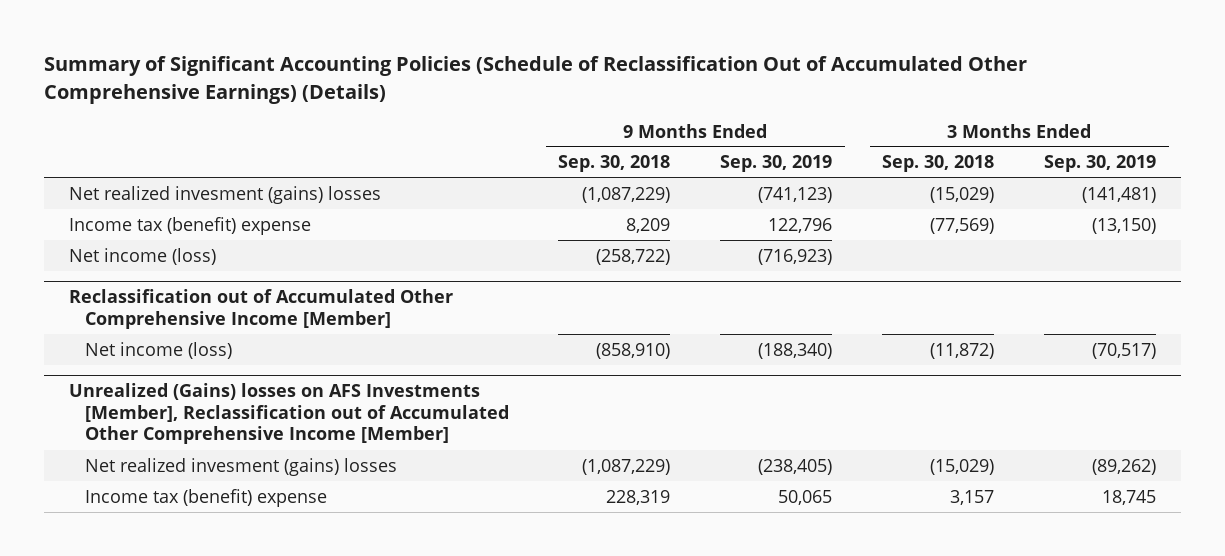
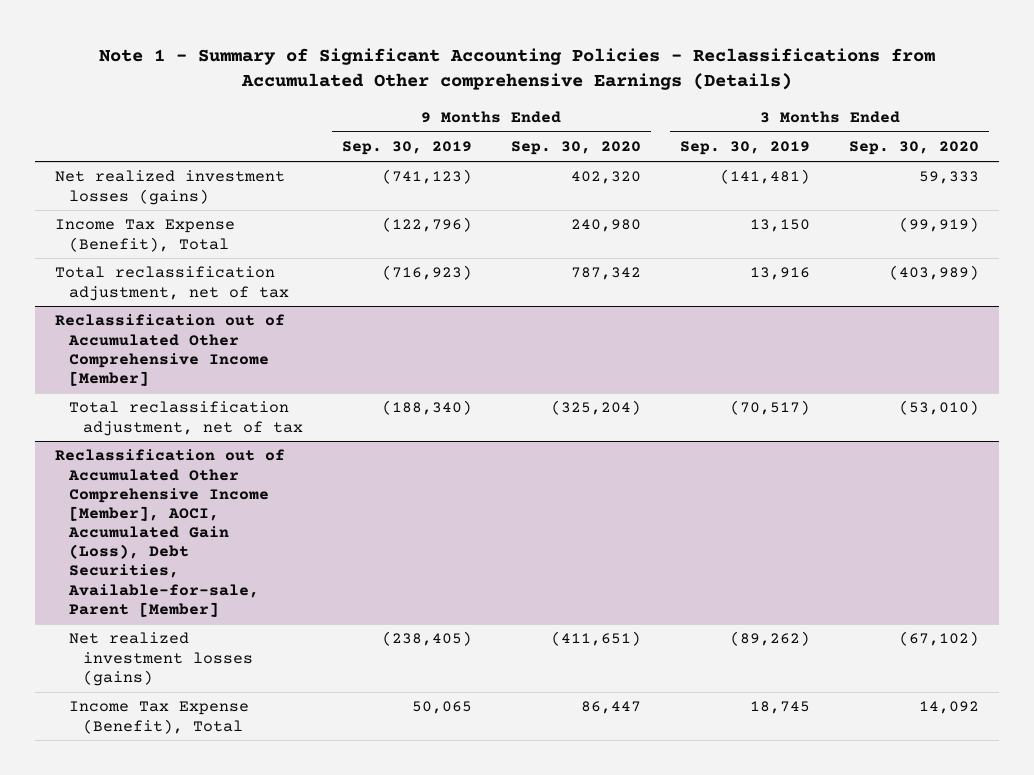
[43,56,1027,104] Summary of Significant Accounting Policies (Schedule of Reclassification Out of Accumulated Other Comprehensive Earnings) (Details) -> [99,47,936,91] Note 1 - Summary of Significant Accounting Policies - Reclassifications from Accumulated Other comprehensive Earnings (Details)
[558,155,671,173] Sep. 30, 2018 -> none
[882,155,995,173] Sep. 30, 2018 -> none
none -> [510,141,641,156] Sep. 30, 2020
none -> [849,141,980,156] Sep. 30, 2020
[68,247,216,265] Net income (loss) -> none
[68,185,381,204] Net realized invesment (gains) losses -> [54,170,285,205] Net realized investment losses (gains)
[68,216,311,235] Income tax (benefit) expense -> [54,219,235,252] Income Tax Expense (Benefit), Total
[768,217,833,233] 122,796 -> [381,217,472,233] (122,796)
[1092,217,1157,234] (13,150) -> [749,219,810,233] 13,150
none -> [54,266,289,301] Total reclassification adjustment, net of tax
[68,383,509,445] Unrealized (Gains) losses on AFS Investments [Member], Reclassification out of Accumulated Other Comprehensive Income [Member] -> none
[84,341,232,359] Net income (loss) -> [68,401,303,436] Total reclassification adjustment, net of tax
none -> [54,449,285,617] Reclassification out of Accumulated Other Comprehensive Income [Member], AOCI, Accumulated Gain (Loss), Debt Securities, Available-for-sale, Parent [Member]
[84,457,397,476] Net realized invesment (gains) losses -> [68,632,253,686] Net realized investment losses (gains)
[84,488,327,507] Income tax (benefit) expense -> [68,701,249,734] Income Tax Expense (Benefit), Total

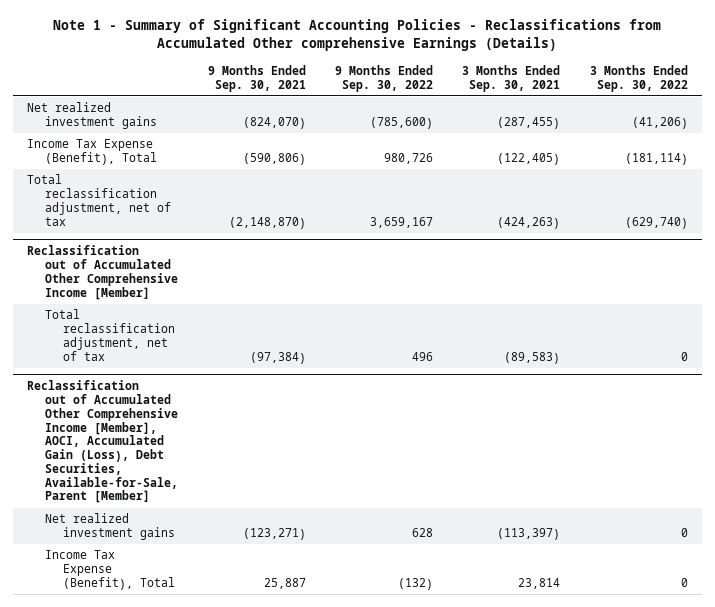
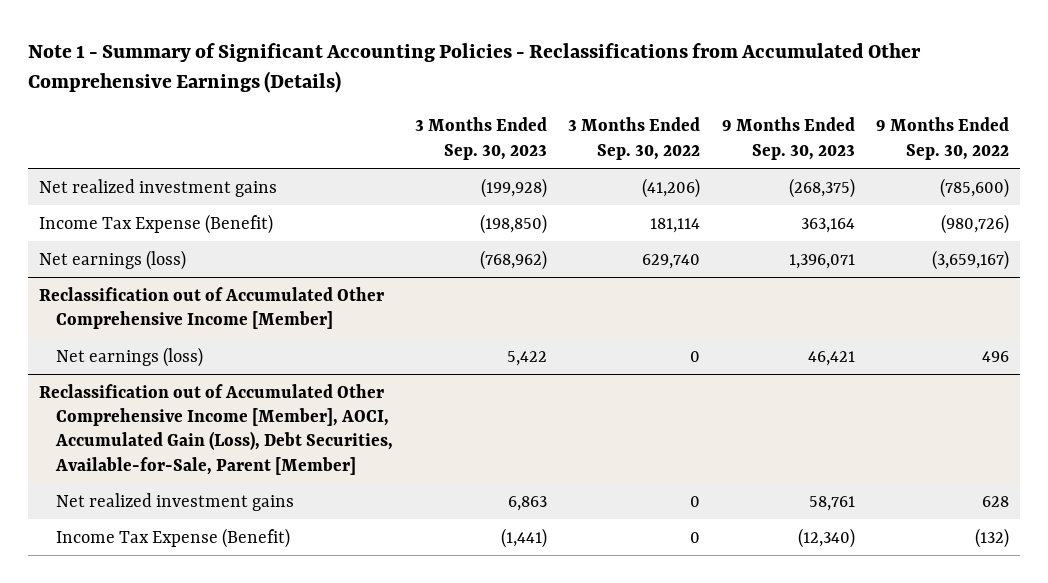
[53,19,662,52] Note 1 - Summary of Significant Accounting Policies - Reclassifications from Accumulated Other comprehensive Earnings (Details) -> [28,43,922,94] Note 1 - Summary of Significant Accounting Policies - Reclassifications from Accumulated Other Comprehensive Earnings (Details)
[207,64,306,92] 9 Months Ended Sep. 30, 2021 -> none
[462,64,561,92] 3 Months Ended Sep. 30, 2021 -> none
none -> [414,117,547,160] 3 Months Ended Sep. 30, 2023
none -> [721,117,855,160] 9 Months Ended Sep. 30, 2023
[27,174,172,226] Total reclassification adjustment, net of tax -> none
[27,139,158,166] Income Tax Expense (Benefit), Total -> [39,213,274,234] Income Tax Expense (Benefit)
[383,153,433,165] 980,726 -> [941,213,1010,234] (980,726)
[624,153,688,166] (181,114) -> [650,217,701,233] 181,114
none -> [39,249,187,270] Net earnings (loss)
[45,309,176,361] Total reclassification adjustment, net of tax -> [56,346,204,367] Net earnings (loss)
[45,550,176,590] Income Tax Expense (Benefit), Total -> [56,527,291,548] Income Tax Expense (Benefit)

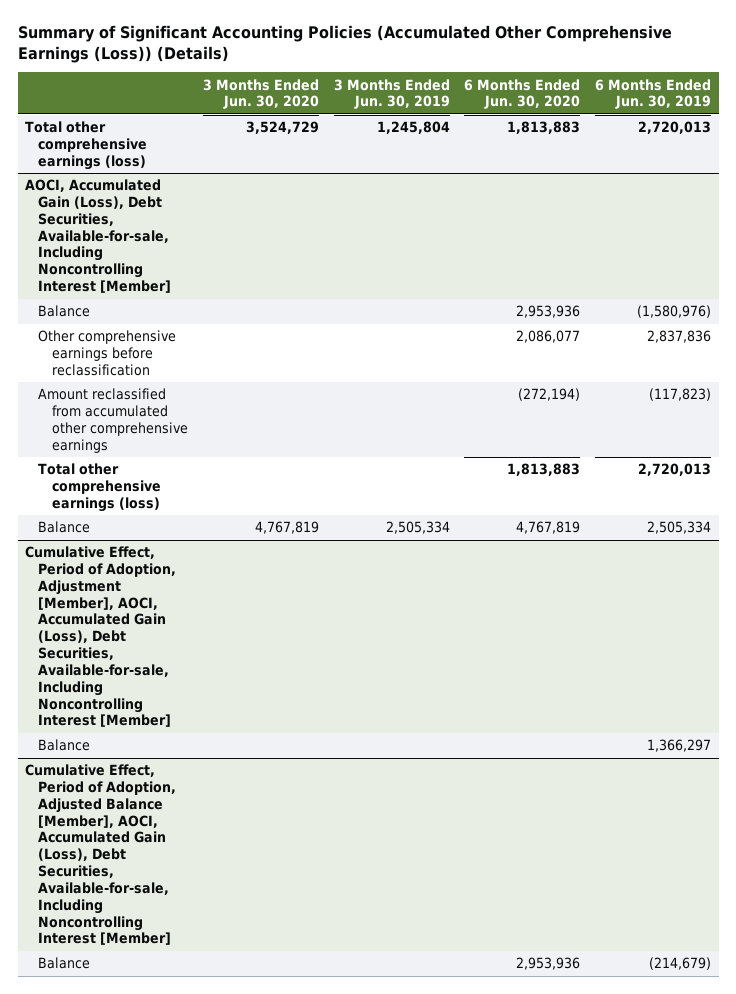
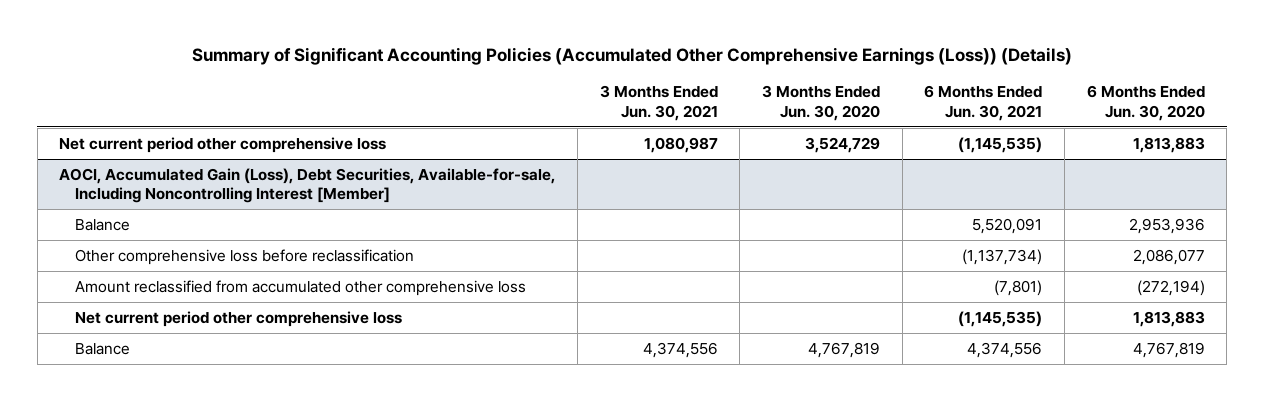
[333,78,450,110] 3 Months Ended Jun. 30, 2019 -> none
[595,78,712,110] 6 Months Ended Jun. 30, 2019 -> none
none -> [599,85,718,121] 3 Months Ended Jun. 30, 2021
none -> [924,85,1043,121] 6 Months Ended Jun. 30, 2021
[24,121,148,170] Total other comprehensive earnings (loss) -> [59,136,387,153] Net current period other comprehensive loss
[38,330,177,376] Other comprehensive earnings before reclassification -> [75,248,415,265] Other comprehensive loss before reclassification
[38,388,188,453] Amount reclassified from accumulated other comprehensive earnings -> [75,279,527,296] Amount reclassified from accumulated other comprehensive loss
[38,463,161,512] Total other comprehensive earnings (loss) -> [75,310,403,327] Net current period other comprehensive loss
[24,546,177,728] Cumulative Effect, Period of Adoption, Adjustment [Member], AOCI, Accumulated Gain (Loss), Debt Securities, Available-for-sale, Including Noncontrolling Interest [Member] -> none
[38,739,91,752] Balance -> none
[24,764,177,946] Cumulative Effect, Period of Adoption, Adjusted Balance [Member], AOCI, Accumulated Gain (Loss), Debt Securities, Available-for-sale, Including Noncontrolling Interest [Member] -> none
[38,957,91,970] Balance -> none

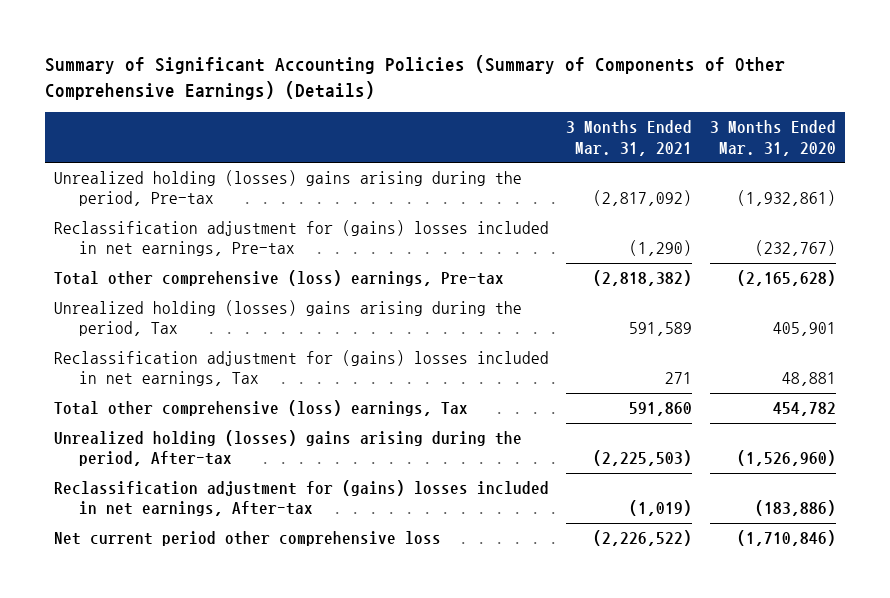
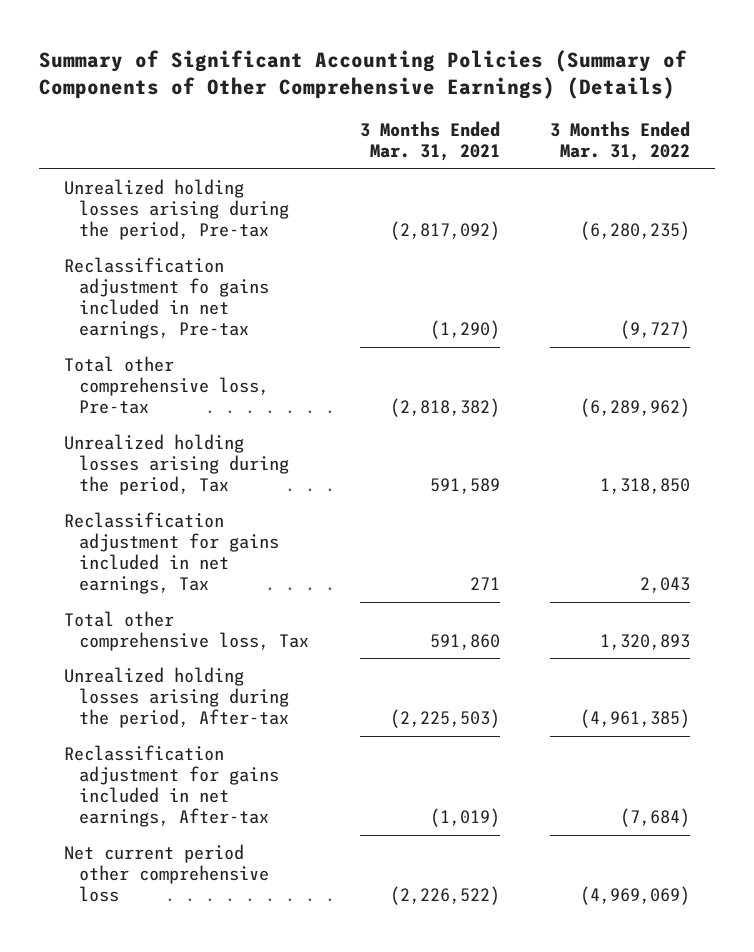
[709,120,836,156] 3 Months Ended Mar. 31, 2020 -> none
none -> [550,121,691,162] 3 Months Ended Mar. 31, 2022
[53,170,522,207] Unrealized holding (losses) gains arising during the period, Pre-tax -> [64,178,290,241] Unrealized holding losses arising during the period, Pre-tax
[53,220,549,257] Reclassification adjustment for (gains) losses included in net earnings, Pre-tax -> [64,256,270,340] Reclassification adjustment fo gains included in net earnings, Pre-tax
[53,270,504,287] Total other comprehensive (loss) earnings, Pre-tax -> [64,355,270,415] Total other comprehensive loss, Pre-tax
[53,300,522,337] Unrealized holding (losses) gains arising during the period, Tax -> [64,433,290,496] Unrealized holding losses arising during the period, Tax
[53,350,549,387] Reclassification adjustment for (gains) losses included in net earnings, Tax -> [64,511,280,595] Reclassification adjustment for gains included in net earnings, Tax
[53,400,468,417] Total other comprehensive (loss) earnings, Tax -> [64,610,310,652] Total other comprehensive loss, Tax
[53,430,522,467] Unrealized holding (losses) gains arising during the period, After-tax -> [64,666,290,729] Unrealized holding losses arising during the period, After-tax
[53,480,549,517] Reclassification adjustment for (gains) losses included in net earnings, After-tax -> [64,744,280,828] Reclassification adjustment for gains included in net earnings, After-tax

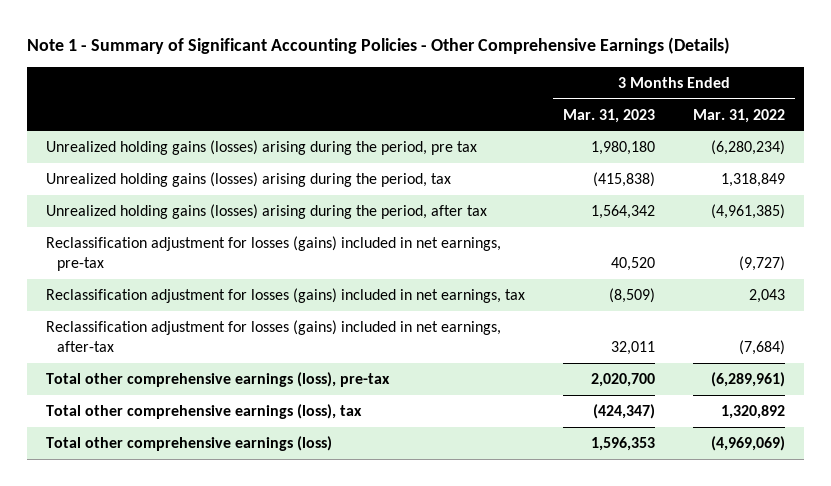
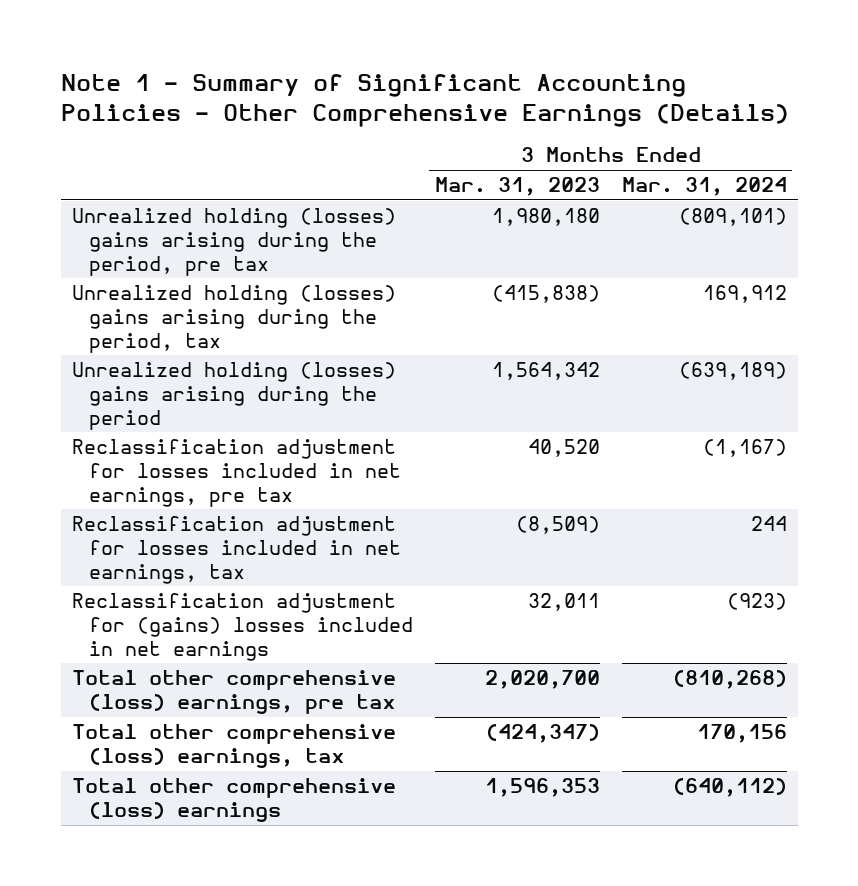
[693,108,786,123] Mar. 31, 2022 -> none
none -> [621,177,787,197] Mar. 31, 2024
[45,139,477,155] Unrealized holding gains (losses) arising during the period, pre tax -> [71,208,396,276] Unrealized holding (losses) gains arising during the period, pre tax
[45,171,451,187] Unrealized holding gains (losses) arising during the period, tax -> [71,285,396,353] Unrealized holding (losses) gains arising during the period, tax
[45,203,487,219] Unrealized holding gains (losses) arising during the period, after tax -> [71,362,396,430] Unrealized holding (losses) gains arising during the period
[45,235,501,271] Reclassification adjustment for losses (gains) included in net earnings, pre-tax -> [71,439,402,507] Reclassification adjustment for losses included in net earnings, pre tax
[45,287,525,303] Reclassification adjustment for losses (gains) included in net earnings, tax -> [71,516,402,584] Reclassification adjustment for losses included in net earnings, tax
[45,319,501,352] Reclassification adjustment for losses (gains) included in net earnings, after-tax -> [71,593,414,661] Reclassification adjustment for (gains) losses included in net earnings
[45,371,390,387] Total other comprehensive earnings (loss), pre-tax -> [71,670,396,714] Total other comprehensive (loss) earnings, pre tax
[45,403,362,419] Total other comprehensive earnings (loss), tax -> [71,724,396,768] Total other comprehensive (loss) earnings, tax
[45,435,332,451] Total other comprehensive earnings (loss) -> [71,778,396,822] Total other comprehensive (loss) earnings

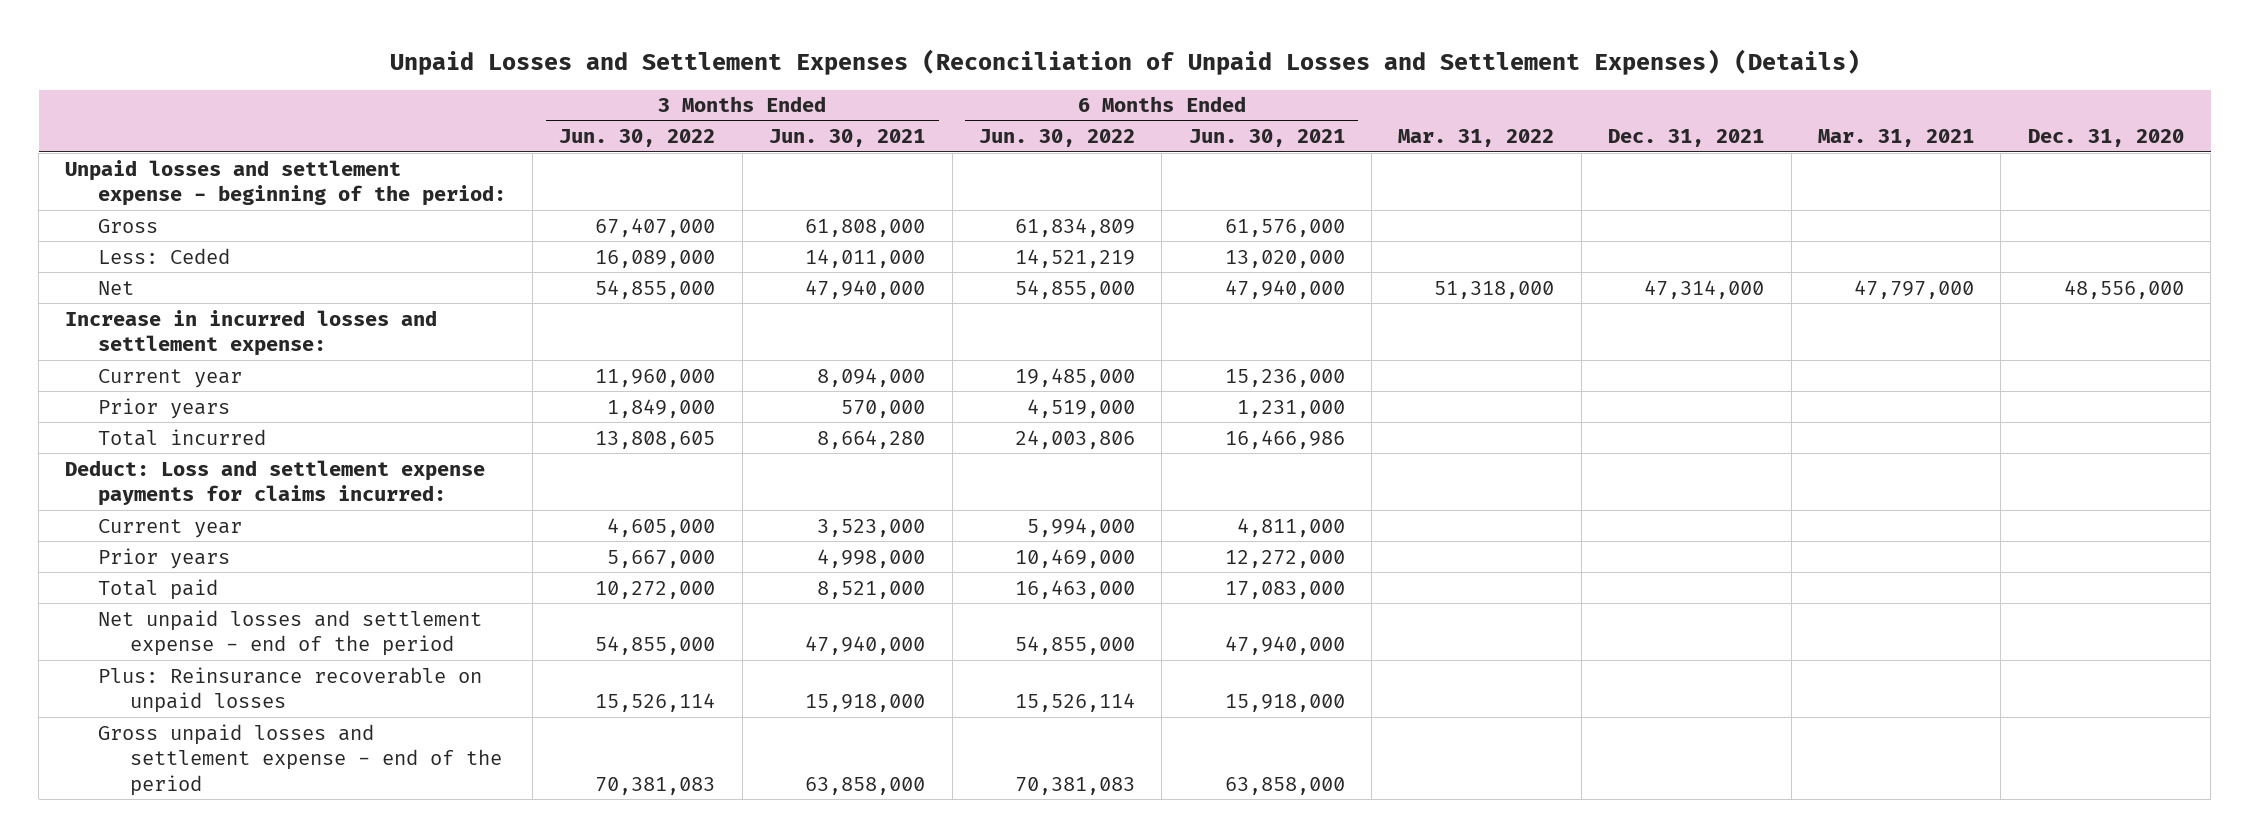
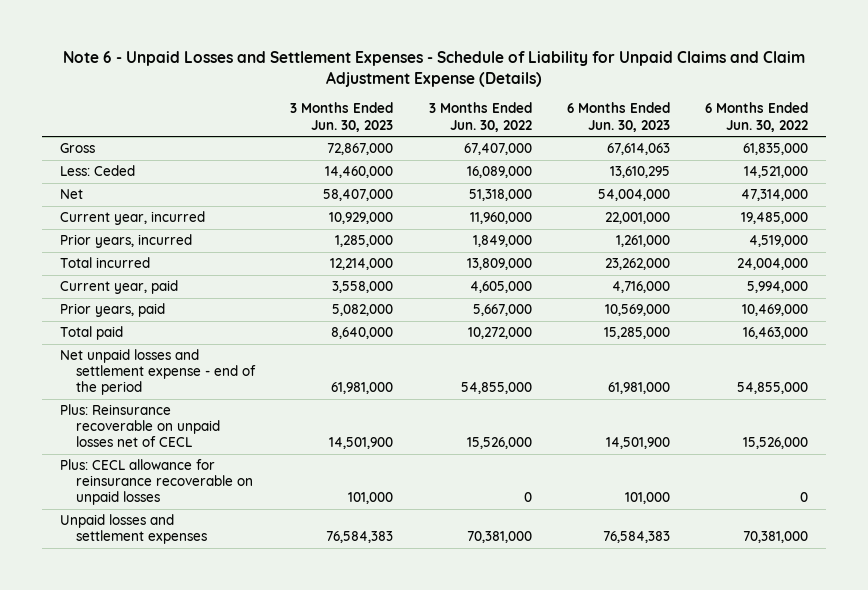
[389,48,1860,75] Unpaid Losses and Settlement Expenses (Reconciliation of Unpaid Losses and Settlement Expenses) (Details) -> [63,51,806,87] Note 6 - Unpaid Losses and Settlement Expenses - Schedule of Liability for Unpaid Claims and Claim Adjustment Expense (Details)
[769,129,926,148] Jun. 30, 2021 -> none
[1188,129,1345,148] Jun. 30, 2021 -> none
[1398,129,1555,148] Mar. 31, 2022 -> none
[1608,129,1765,148] Dec. 31, 2021 -> none
[1818,129,1975,148] Mar. 31, 2021 -> none
[2027,129,2184,148] Dec. 31, 2020 -> none
none -> [290,102,394,132] 3 Months Ended Jun. 30, 2023
none -> [566,102,670,132] 6 Months Ended Jun. 30, 2023
[65,159,506,207] Unpaid losses and settlement expense - beginning of the period: -> none
[65,309,438,357] Increase in incurred losses and settlement expense: -> none
[65,459,486,507] Deduct: Loss and settlement expense payments for claims incurred: -> none
[1014,217,1135,237] 61,834,809 -> [743,143,809,156] 61,835,000
[1014,248,1135,268] 14,521,219 -> [744,166,809,179] 14,521,000
[595,279,716,299] 54,855,000 -> [468,189,532,202] 51,318,000
[1014,279,1135,299] 54,855,000 -> [741,189,809,202] 47,314,000
[97,368,242,388] Current year -> [59,211,205,226] Current year, incurred
[97,397,230,419] Prior years -> [59,234,192,249] Prior years, incurred
[595,430,716,449] 13,808,605 -> [466,258,532,271] 13,809,000
[1014,429,1135,449] 24,003,806 -> [737,258,809,271] 24,004,000
[97,518,242,538] Current year -> [59,280,178,295] Current year, paid
[97,547,230,569] Prior years -> [59,303,165,318] Prior years, paid
[97,666,482,714] Plus: Reinsurance recoverable on unpaid losses -> [59,404,220,448] Plus: Reinsurance recoverable on unpaid losses net of CECL
[595,693,716,713] 15,526,114 -> [466,437,532,450] 15,526,000
[1014,693,1135,713] 15,526,114 -> [743,437,809,450] 15,526,000
none -> [59,459,253,506] Plus: CECL allowance for reinsurance recoverable on unpaid losses
[97,723,502,796] Gross unpaid losses and settlement expense - end of the period -> [59,514,207,545] Unpaid losses and settlement expenses
[595,776,716,795] 70,381,083 -> [466,531,532,544] 70,381,000
[1014,776,1135,795] 70,381,083 -> [743,531,809,544] 70,381,000

